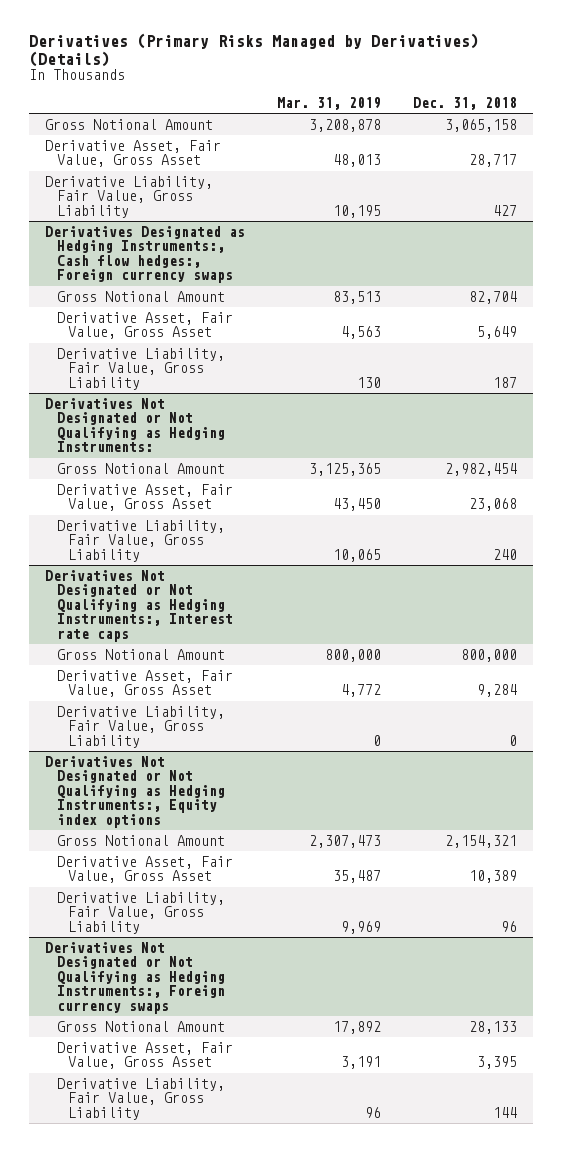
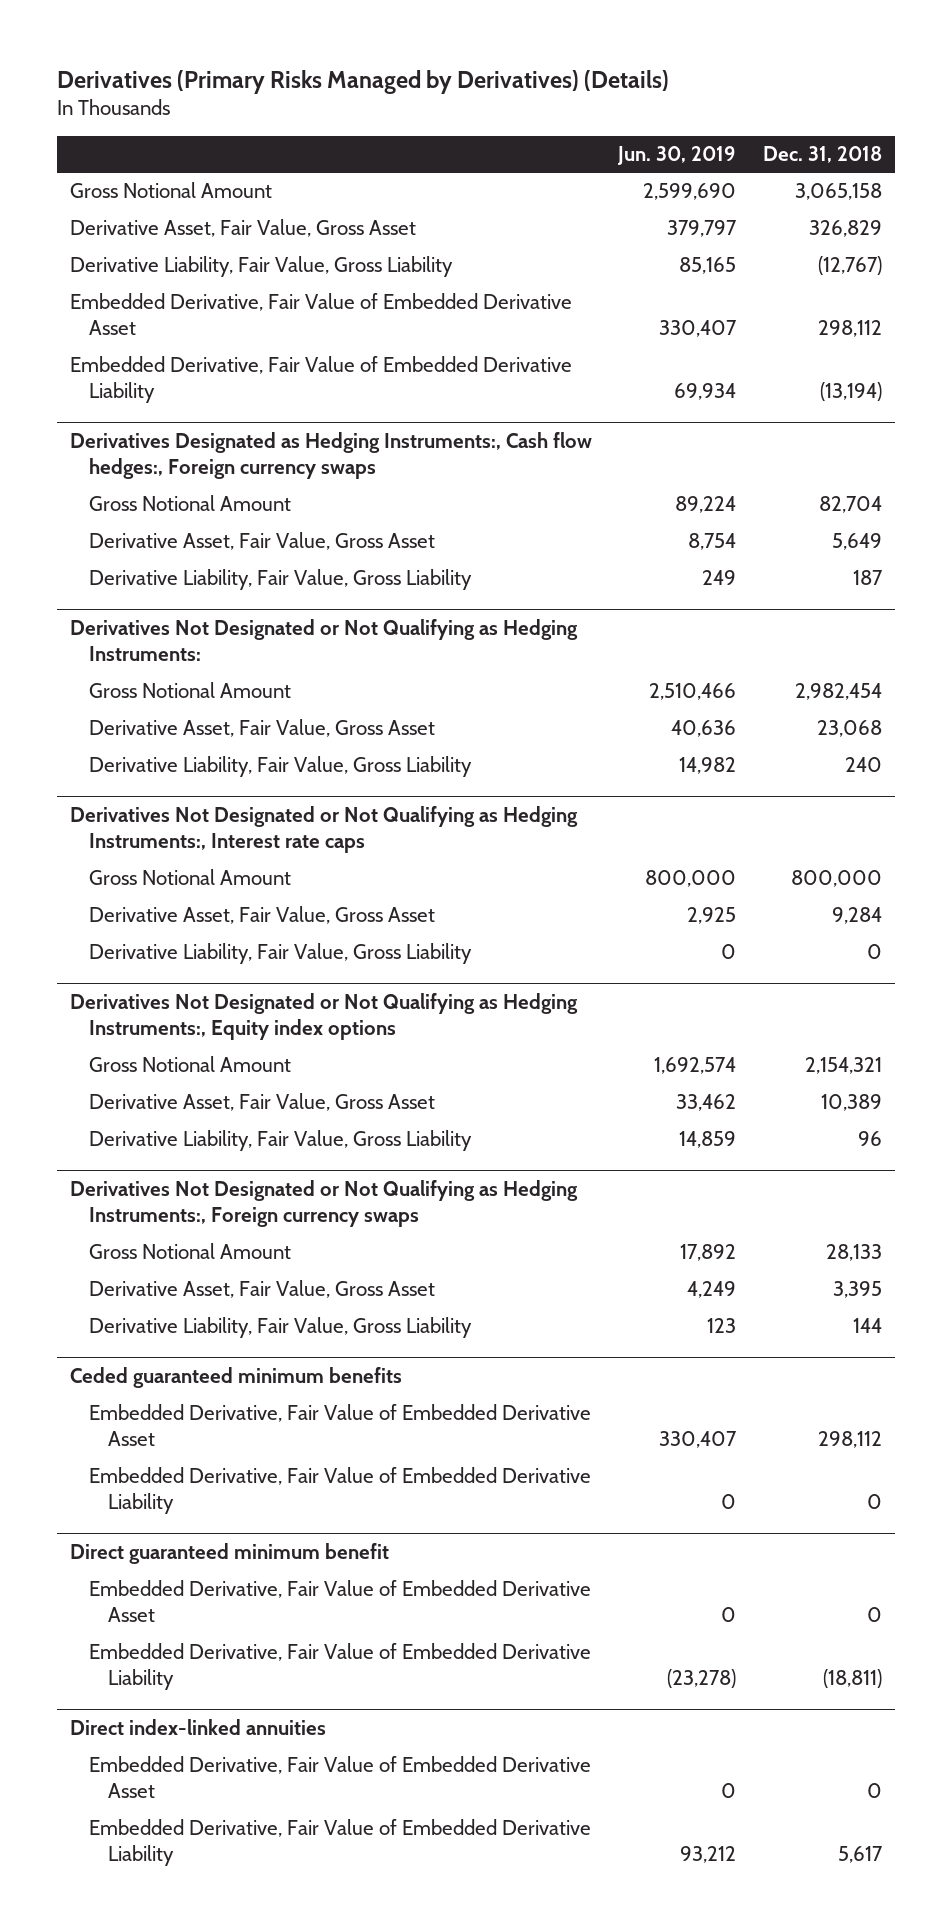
[277,96,382,110] Mar. 31, 2019 -> none
none -> [617,146,737,166] Jun. 30, 2019
[469,154,518,168] 28,717 -> [809,220,883,238] 326,829
[493,204,518,216] 427 -> [818,256,883,276] (12,767)
none -> [69,293,572,336] Embedded Derivative, Fair Value of Embedded Derivative Asset
none -> [69,356,572,404] Embedded Derivative, Fair Value of Embedded Derivative Liability
none -> [69,1367,402,1389] Ceded guaranteed minimum benefits
none -> [89,1404,592,1447] Embedded Derivative, Fair Value of Embedded Derivative Asset
none -> [89,1467,592,1515] Embedded Derivative, Fair Value of Embedded Derivative Liability
none -> [69,1543,389,1565] Direct guaranteed minimum benefit
none -> [89,1580,592,1623] Embedded Derivative, Fair Value of Embedded Derivative Asset
none -> [89,1643,592,1691] Embedded Derivative, Fair Value of Embedded Derivative Liability
none -> [69,1719,326,1736] Direct index-linked annuities
none -> [89,1756,592,1799] Embedded Derivative, Fair Value of Embedded Derivative Asset
none -> [89,1819,592,1867] Embedded Derivative, Fair Value of Embedded Derivative Liability

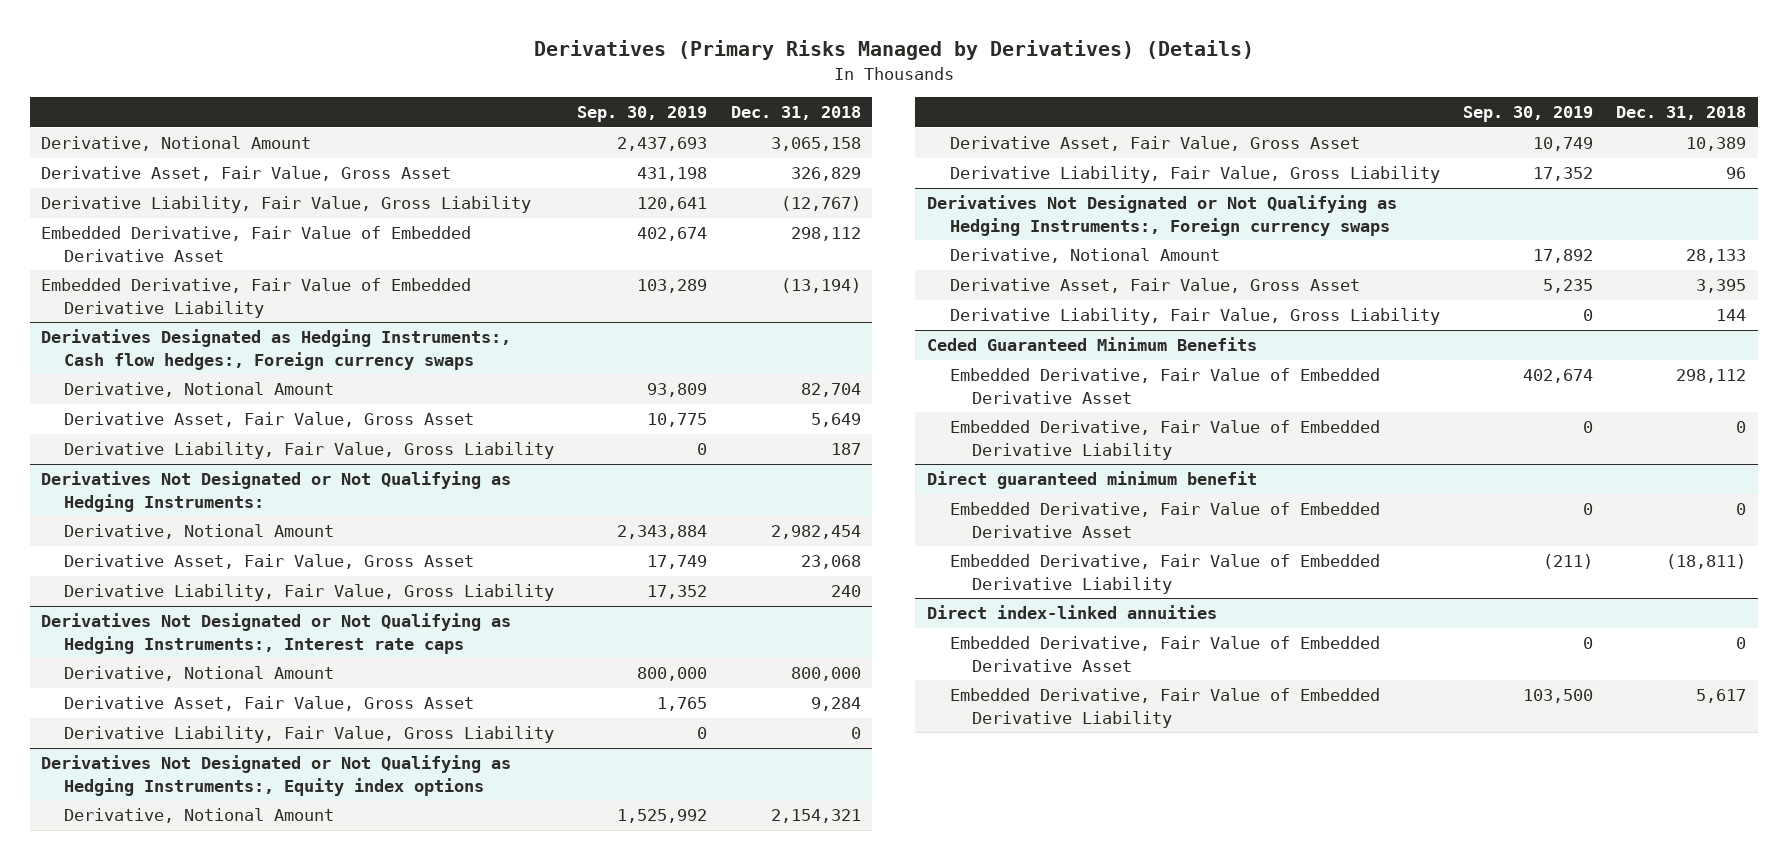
[617,146,737,166] Jun. 30, 2019 -> none
none -> [577,106,708,123] Sep. 30, 2019
[69,182,272,199] Gross Notional Amount -> [41,136,312,152] Derivative, Notional Amount
[89,495,292,512] Gross Notional Amount -> [63,382,334,398] Derivative, Notional Amount
[89,682,292,699] Gross Notional Amount -> [63,524,334,540] Derivative, Notional Amount
[89,869,292,886] Gross Notional Amount -> [63,666,334,682] Derivative, Notional Amount
[89,1056,292,1073] Gross Notional Amount -> [63,808,334,824] Derivative, Notional Amount
[89,1243,292,1260] Gross Notional Amount -> [949,248,1220,264] Derivative, Notional Amount
[69,1367,402,1389] Ceded guaranteed minimum benefits -> [926,337,1257,352] Ceded Guaranteed Minimum Benefits

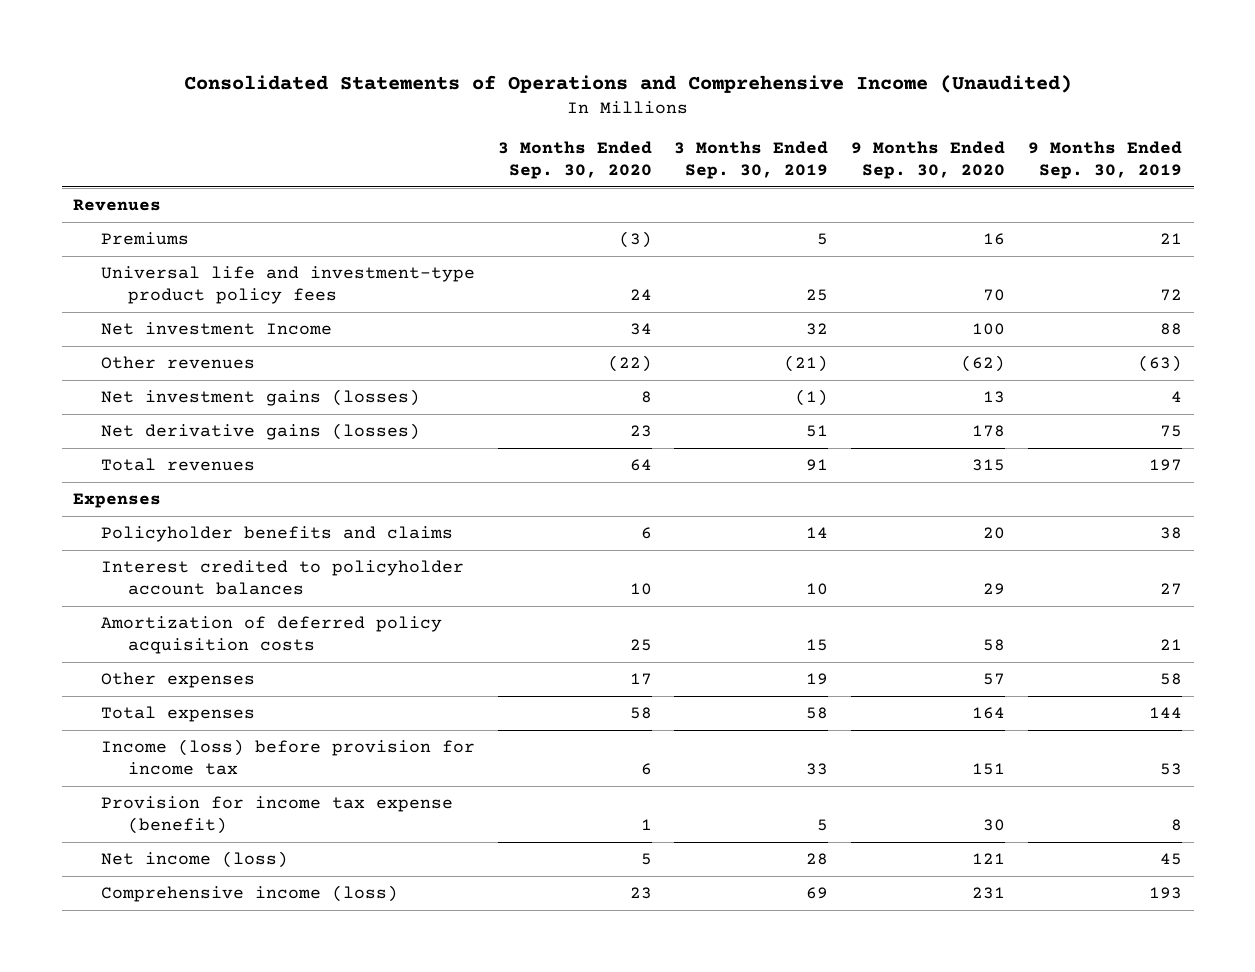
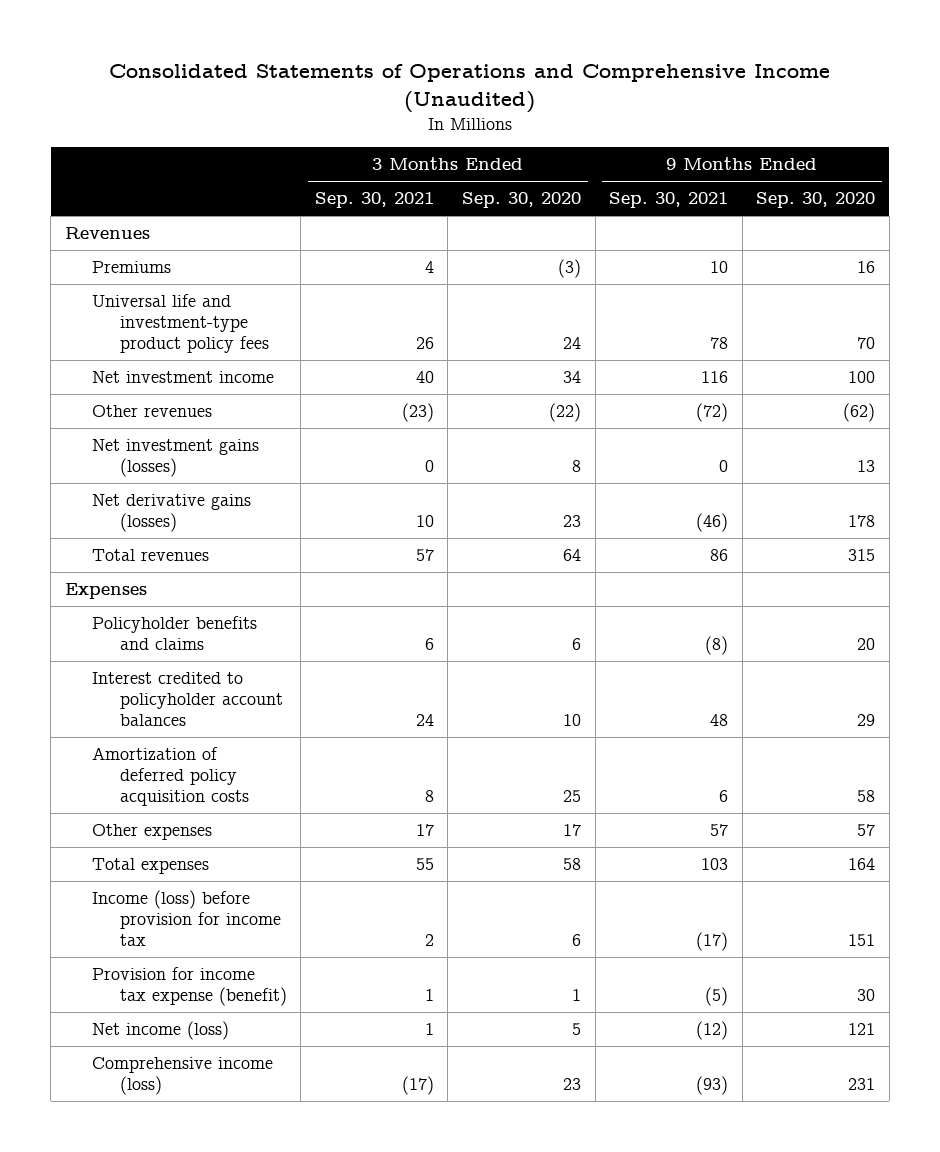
[674,141,829,179] 3 Months Ended Sep. 30, 2019 -> none
[1028,141,1183,179] 9 Months Ended Sep. 30, 2019 -> none
none -> [314,192,434,209] Sep. 30, 2021
none -> [609,192,729,209] Sep. 30, 2021
[100,322,332,336] Net investment Income -> [92,371,275,384] Net investment income

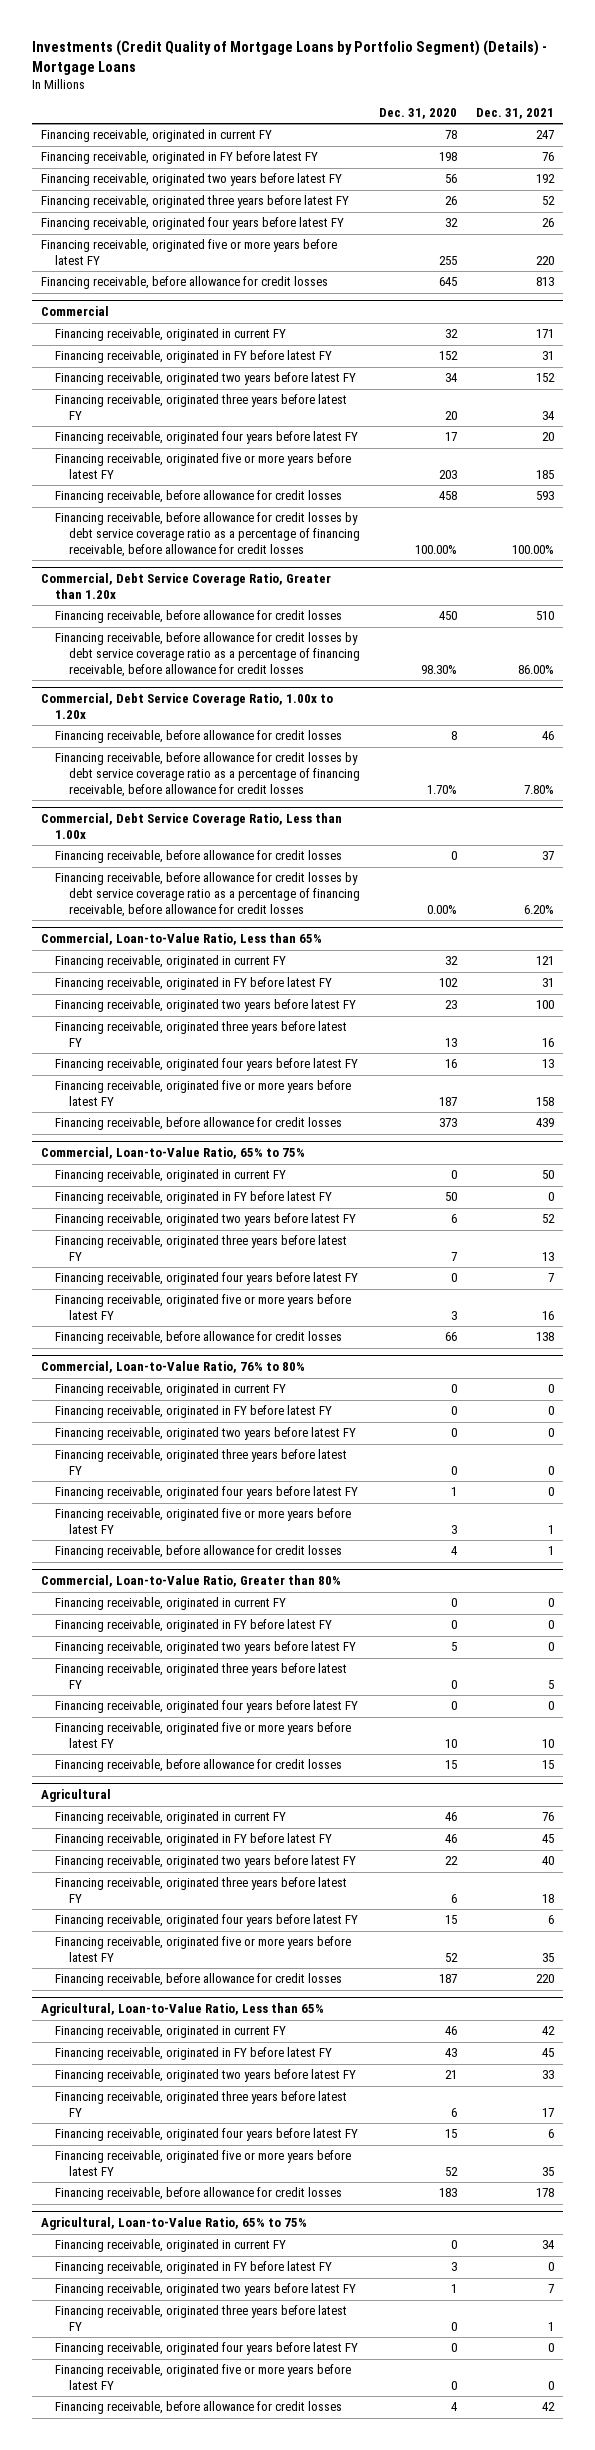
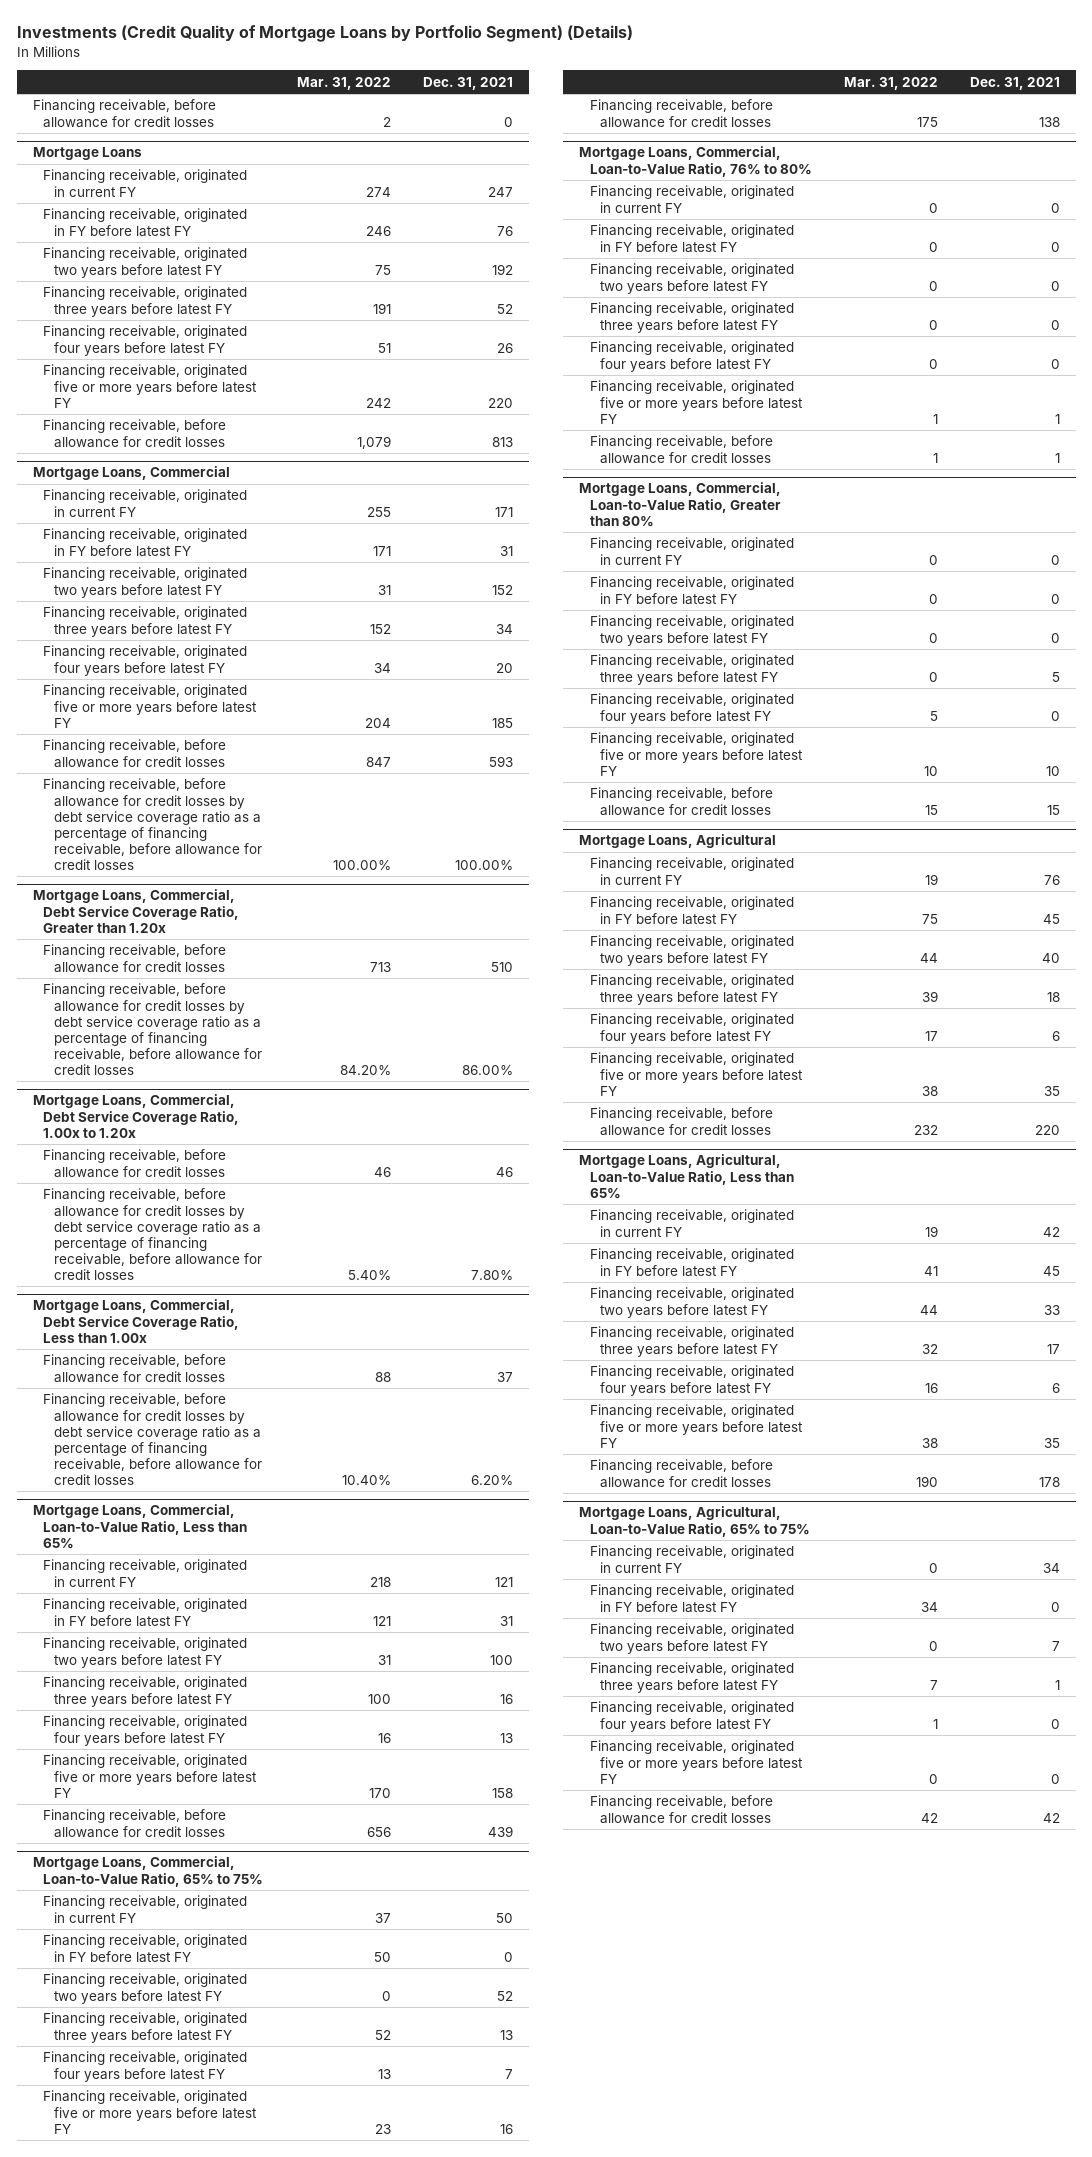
[32,39,548,75] Investments (Credit Quality of Mortgage Loans by Portfolio Segment) (Details) - Mortgage Loans -> [16,25,633,43] Investments (Credit Quality of Mortgage Loans by Portfolio Segment) (Details)
[378,108,457,120] Dec. 31, 2020 -> none
none -> [297,76,392,90] Mar. 31, 2022
none -> [32,99,216,128] Financing receivable, before allowance for credit losses
none -> [32,147,142,161] Mortgage Loans
[41,306,110,317] Commercial -> none
none -> [32,466,230,481] Mortgage Loans, Commercial
[41,573,332,599] Commercial, Debt Service Coverage Ratio, Greater than 1.20x -> [32,889,240,933] Mortgage Loans, Commercial, Debt Service Coverage Ratio, Greater than 1.20x
[41,693,334,719] Commercial, Debt Service Coverage Ratio, 1.00x to 1.20x -> [32,1094,240,1138] Mortgage Loans, Commercial, Debt Service Coverage Ratio, 1.00x to 1.20x
[41,813,343,839] Commercial, Debt Service Coverage Ratio, Less than 1.00x -> [32,1299,240,1343] Mortgage Loans, Commercial, Debt Service Coverage Ratio, Less than 1.00x
[41,933,323,946] Commercial, Loan-to-Value Ratio, Less than 65% -> [32,1504,248,1549] Mortgage Loans, Commercial, Loan-to-Value Ratio, Less than 65%
[41,1147,306,1160] Commercial, Loan-to-Value Ratio, 65% to 75% -> [32,1856,264,1887] Mortgage Loans, Commercial, Loan-to-Value Ratio, 65% to 75%
[41,1361,306,1374] Commercial, Loan-to-Value Ratio, 76% to 80% -> [579,146,812,177] Mortgage Loans, Commercial, Loan-to-Value Ratio, 76% to 80%
[41,1575,342,1588] Commercial, Loan-to-Value Ratio, Greater than 80% -> [579,482,782,527] Mortgage Loans, Commercial, Loan-to-Value Ratio, Greater than 80%
[41,1789,112,1803] Agricultural -> none
none -> [579,834,777,849] Mortgage Loans, Agricultural
[41,2003,325,2017] Agricultural, Loan-to-Value Ratio, Less than 65% -> [579,1154,794,1199] Mortgage Loans, Agricultural, Loan-to-Value Ratio, Less than 65%
[41,2217,308,2231] Agricultural, Loan-to-Value Ratio, 65% to 75% -> [579,1506,810,1537] Mortgage Loans, Agricultural, Loan-to-Value Ratio, 65% to 75%

